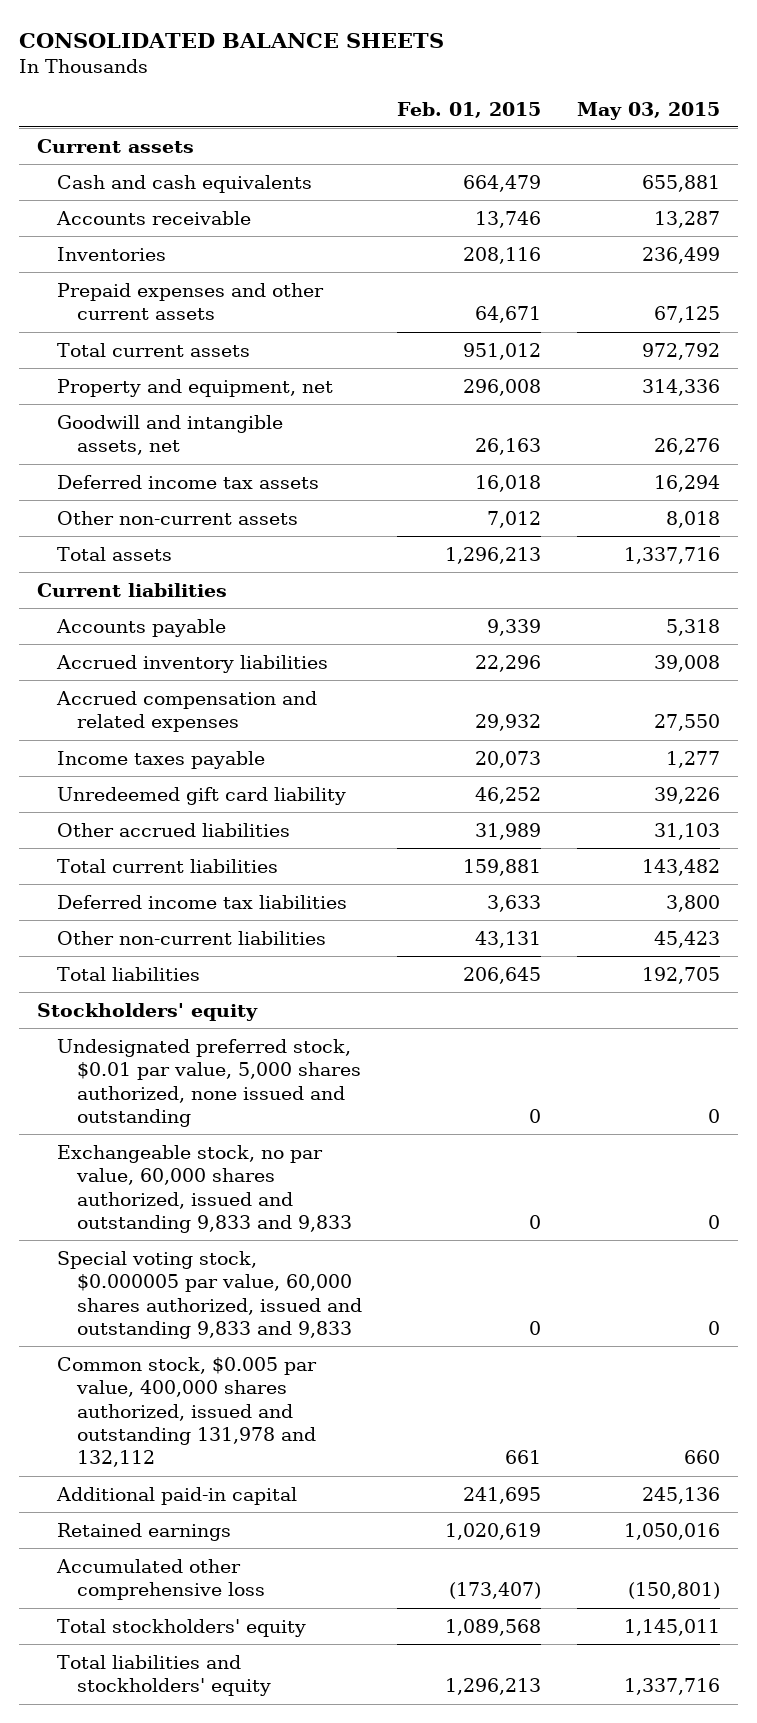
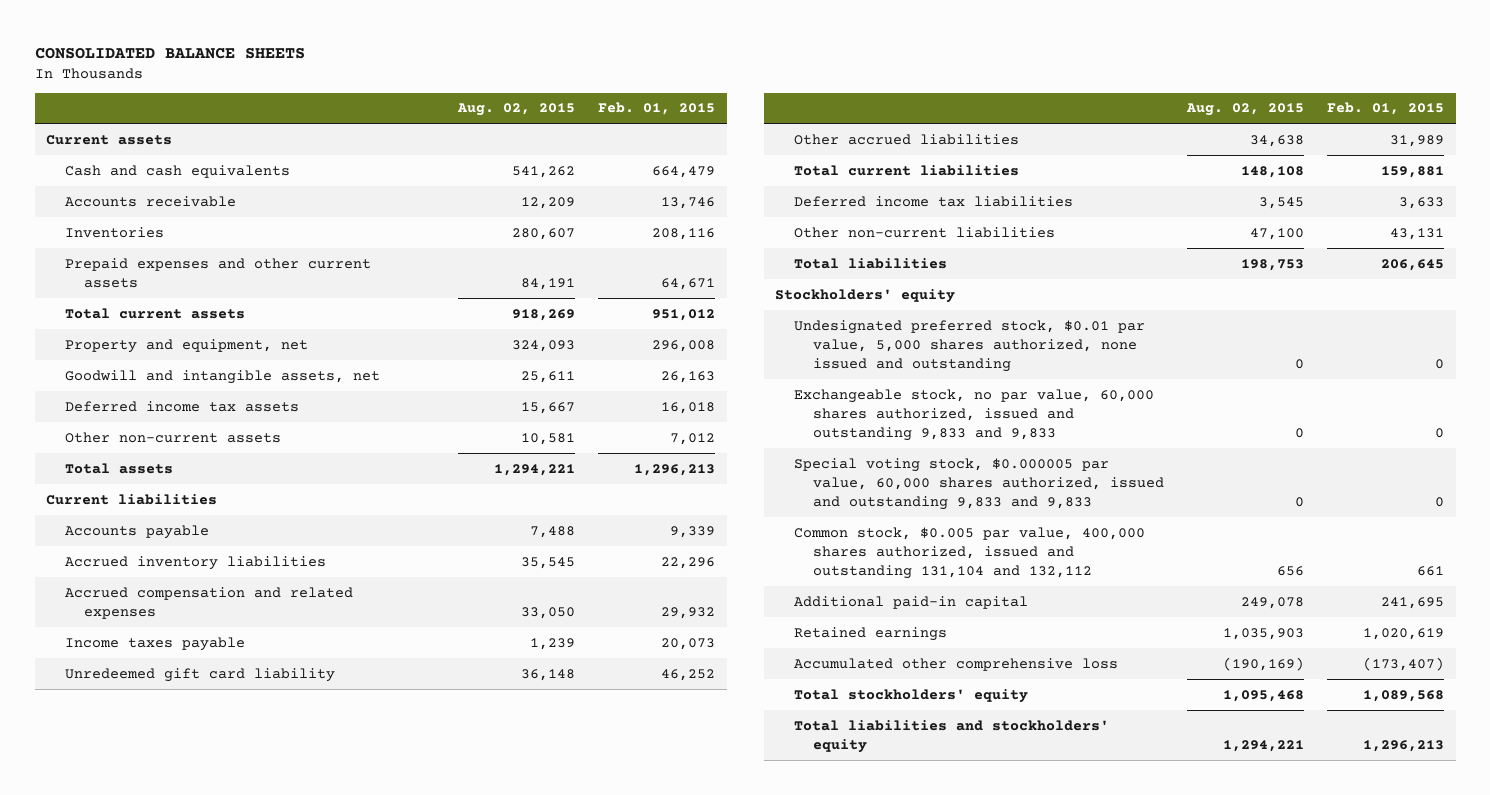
[577,101,721,120] May 03, 2015 -> none
none -> [457,103,576,117] Aug. 02, 2015
[56,1356,317,1468] Common stock, $0.005 par value, 400,000 shares authorized, issued and outstanding 131,978 and 132,112 -> [794,526,1146,579] Common stock, $0.005 par value, 400,000 shares authorized, issued and outstanding 131,104 and 132,112

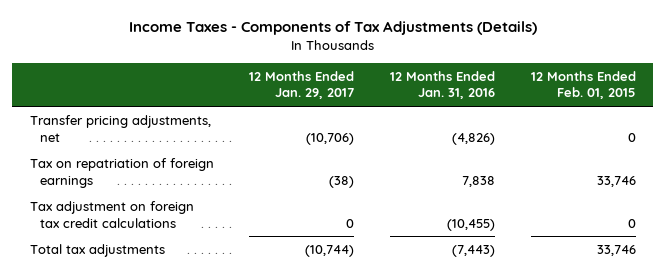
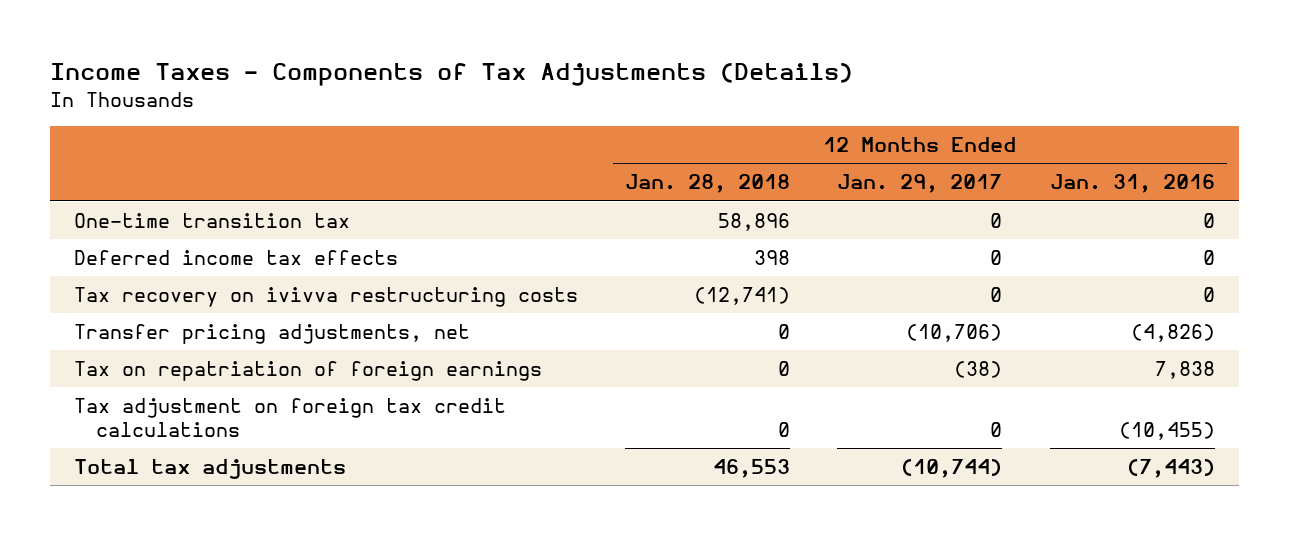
[530,70,636,100] 12 Months Ended Feb. 01, 2015 -> none
none -> [625,174,791,194] Jan. 28, 2018
none -> [73,213,350,229] One-time transition tax
none -> [73,250,398,266] Deferred income tax effects
none -> [73,287,578,308] Tax recovery on ivivva restructuring costs

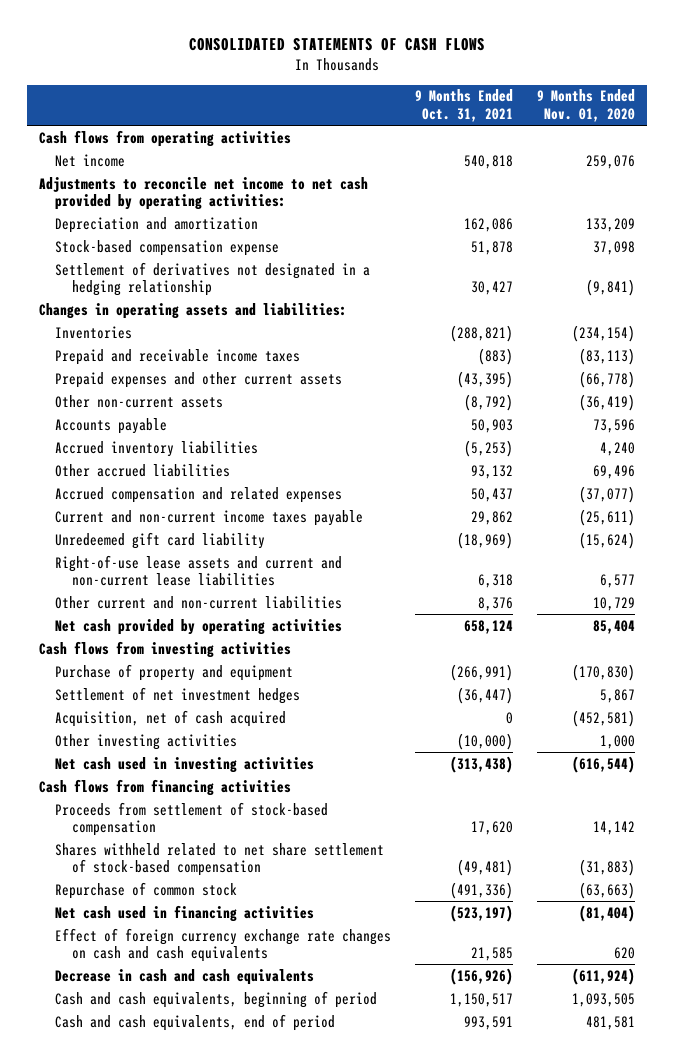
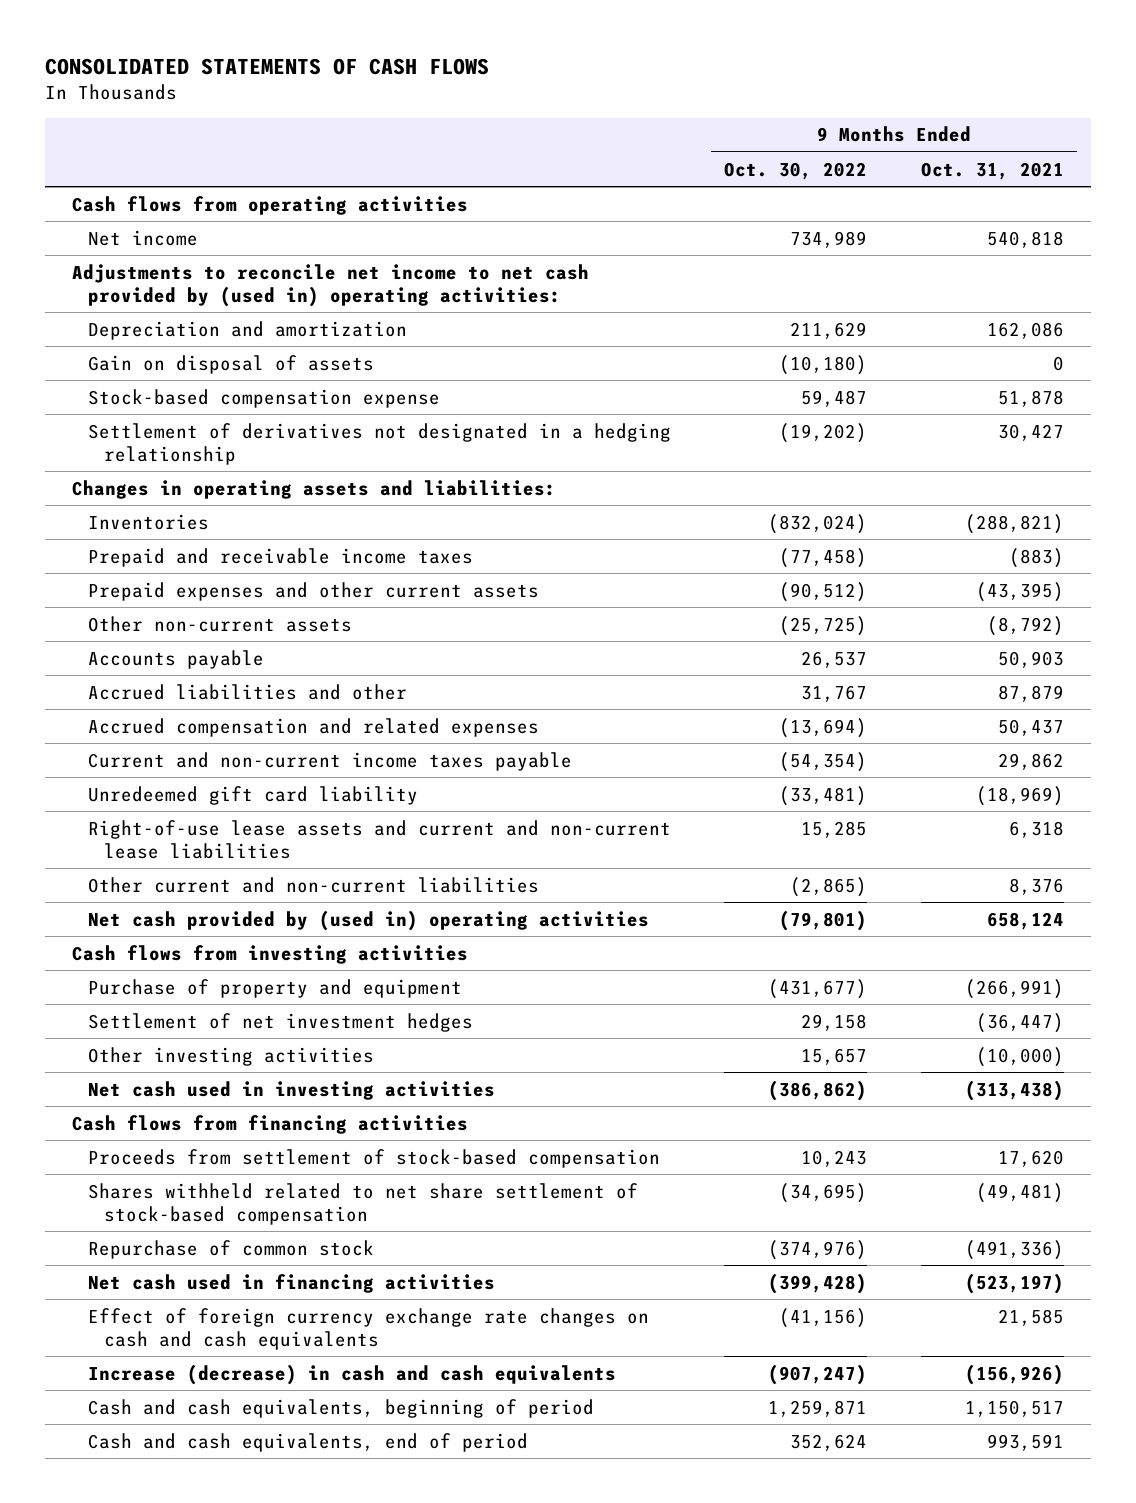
[537,89,636,122] 9 Months Ended Nov. 01, 2020 -> none
none -> [724,161,868,180] Oct. 30, 2022
[38,176,368,211] Adjustments to reconcile net income to net cash provided by operating activities: -> [72,263,590,307] Adjustments to reconcile net income to net cash provided by (used in) operating activities:
none -> [87,354,374,374] Gain on disposal of assets
[55,440,259,457] Accrued inventory liabilities -> none
[55,463,231,477] Other accrued liabilities -> [87,683,407,700] Accrued liabilities and other
[471,464,514,479] 93,132 -> [997,684,1064,702] 87,879
[55,618,343,635] Net cash provided by operating activities -> [87,909,649,931] Net cash provided by (used in) operating activities
[55,709,287,727] Acquisition, net of cash acquired -> none
[55,968,315,985] Decrease in cash and cash equivalents -> [87,1363,616,1385] Increase (decrease) in cash and cash equivalents

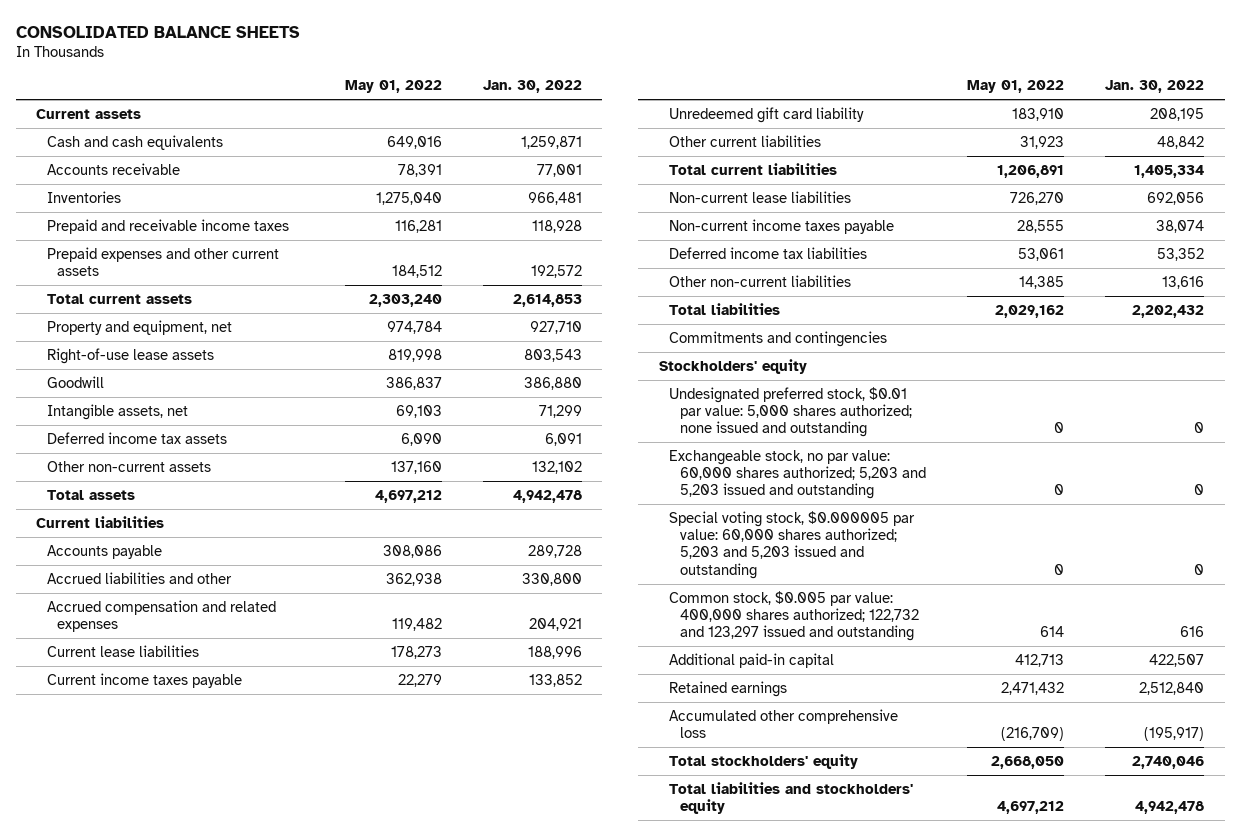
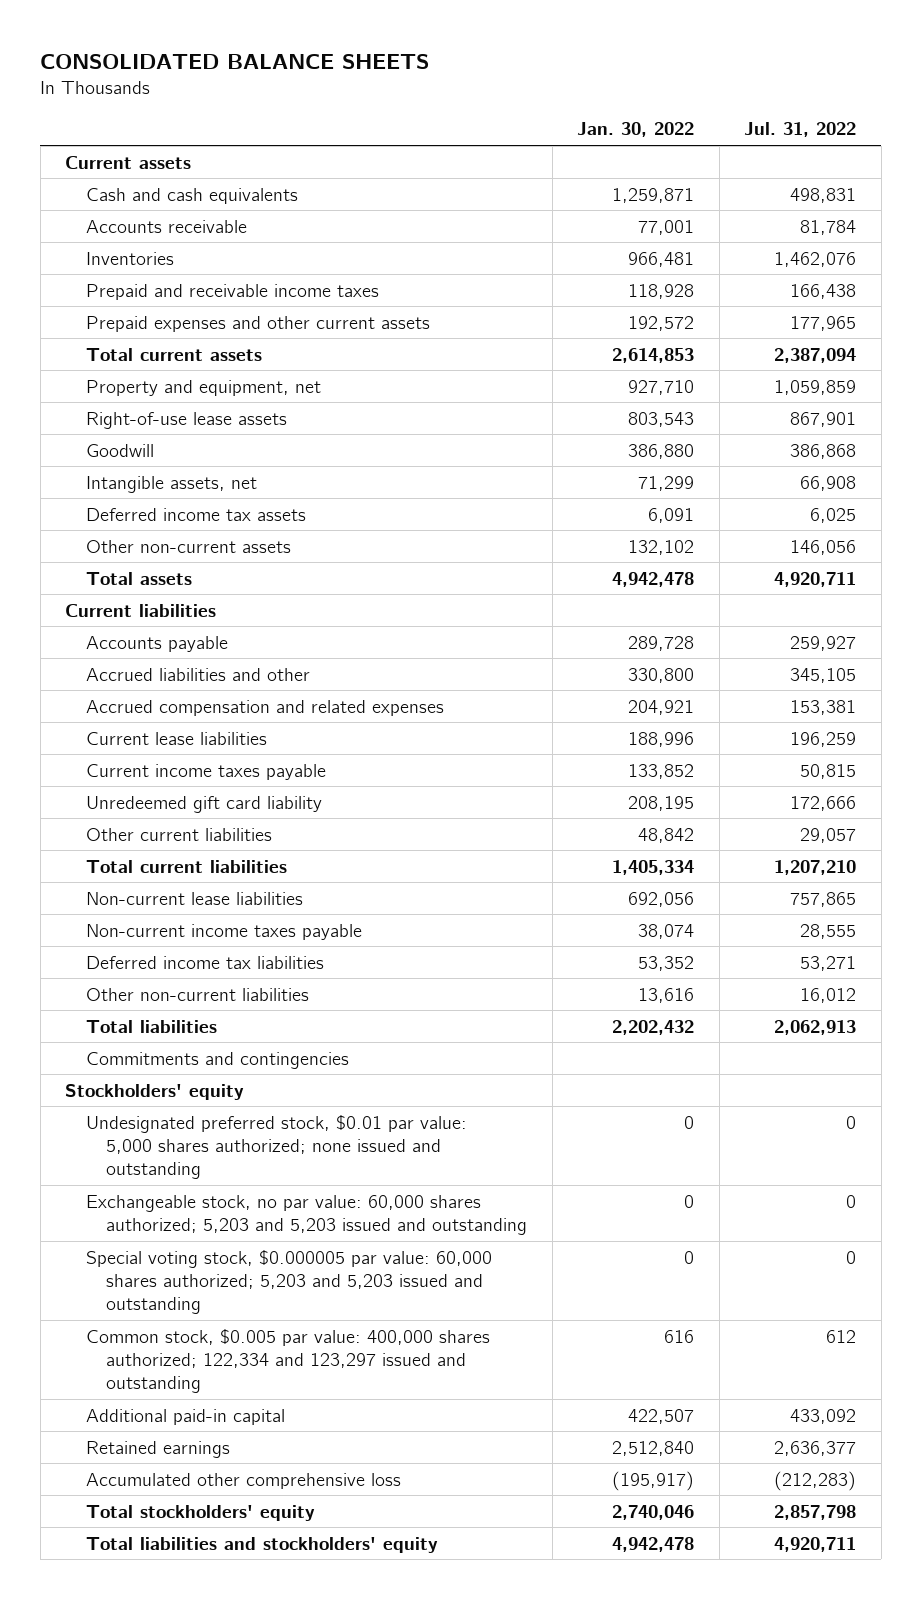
[344,80,442,94] May 01, 2022 -> none
none -> [744,122,857,138] Jul. 31, 2022
[669,590,919,642] Common stock, $0.005 par value: 400,000 shares authorized; 122,732 and 123,297 issued and outstanding -> [85,1328,490,1394] Common stock, $0.005 par value: 400,000 shares authorized; 122,334 and 123,297 issued and outstanding

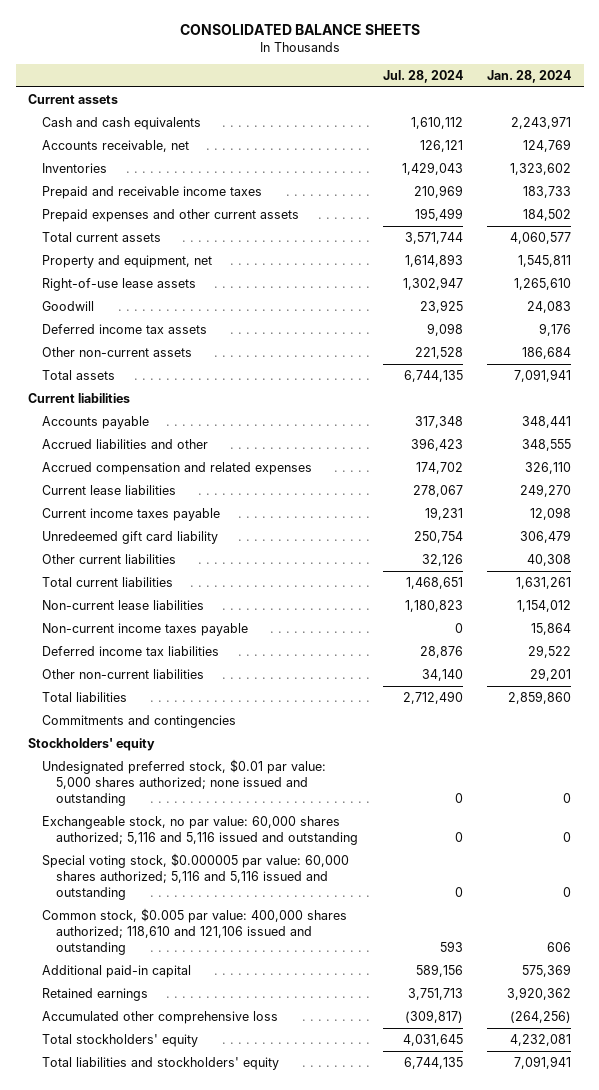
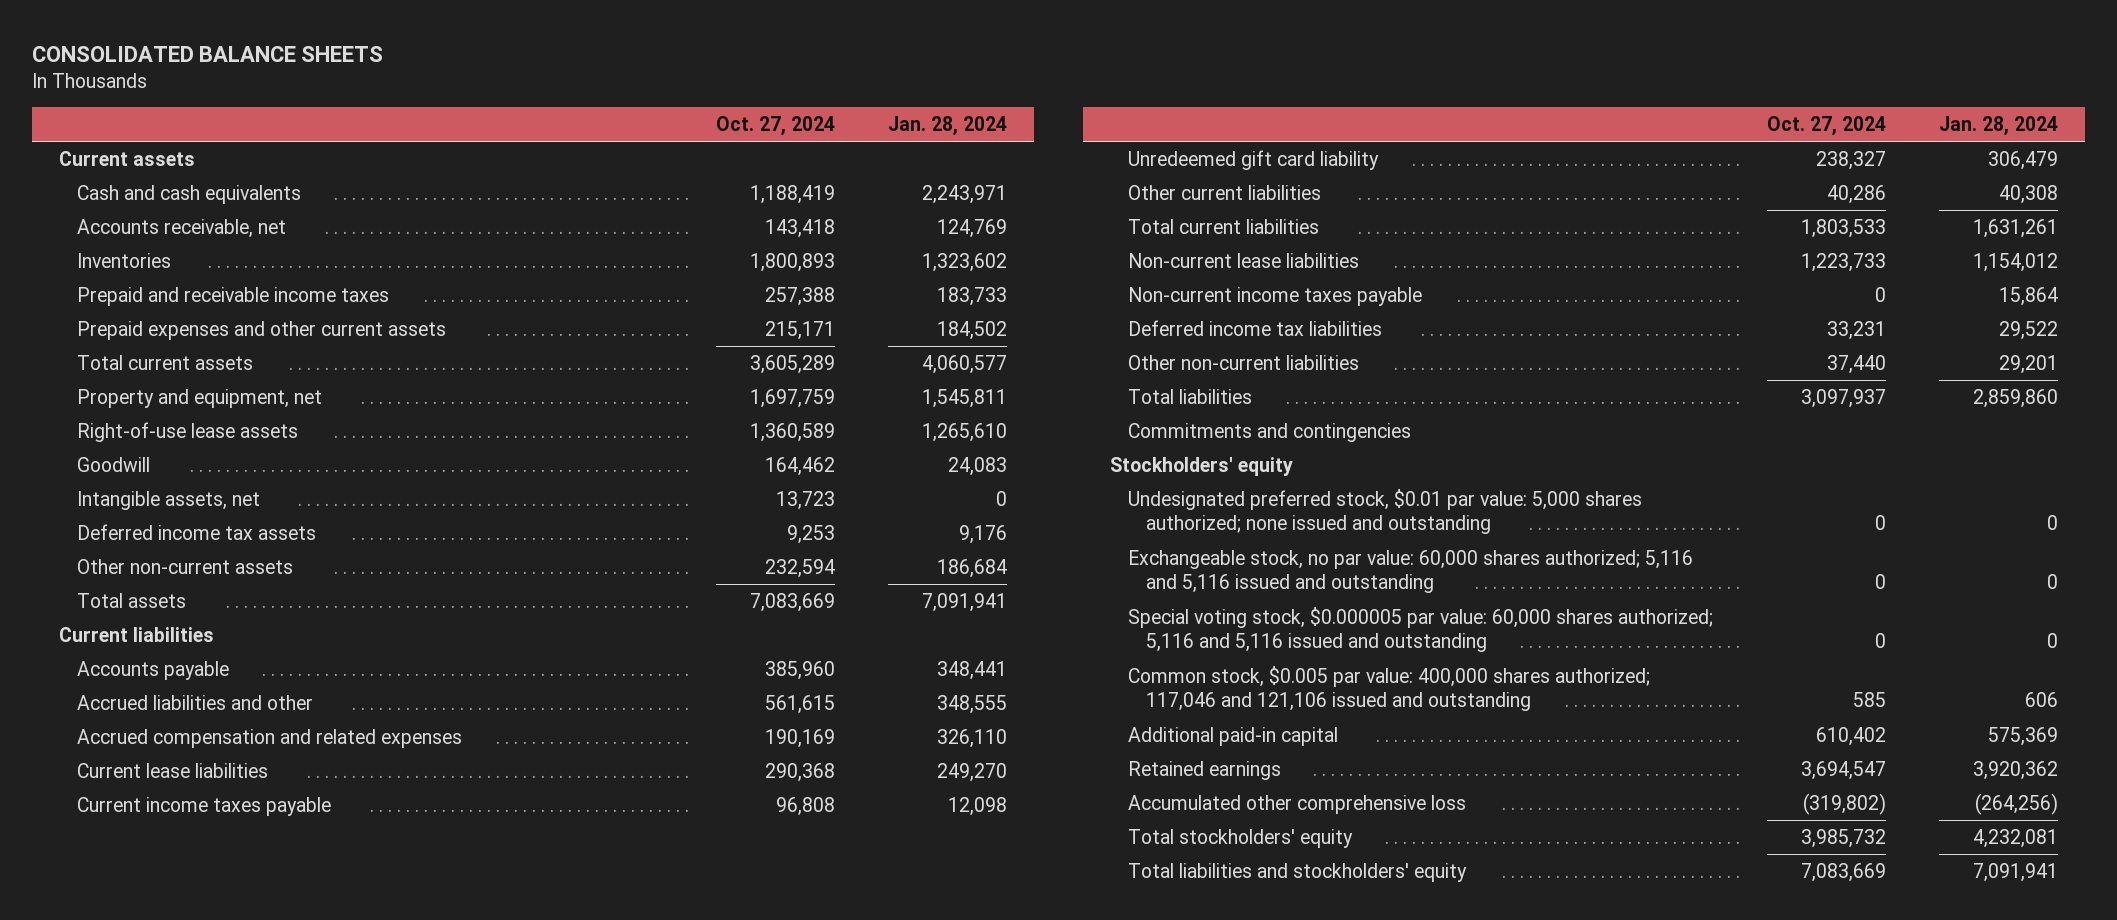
[382,69,463,83] Jul. 28, 2024 -> none
none -> [715,115,835,136] Oct. 27, 2024
none -> [76,490,260,510] Intangible assets, net
[41,907,347,955] Common stock, $0.005 par value: 400,000 shares authorized; 118,610 and 121,106 issued and outstanding -> [1127,665,1650,712] Common stock, $0.005 par value: 400,000 shares authorized; 117,046 and 121,106 issued and outstanding

